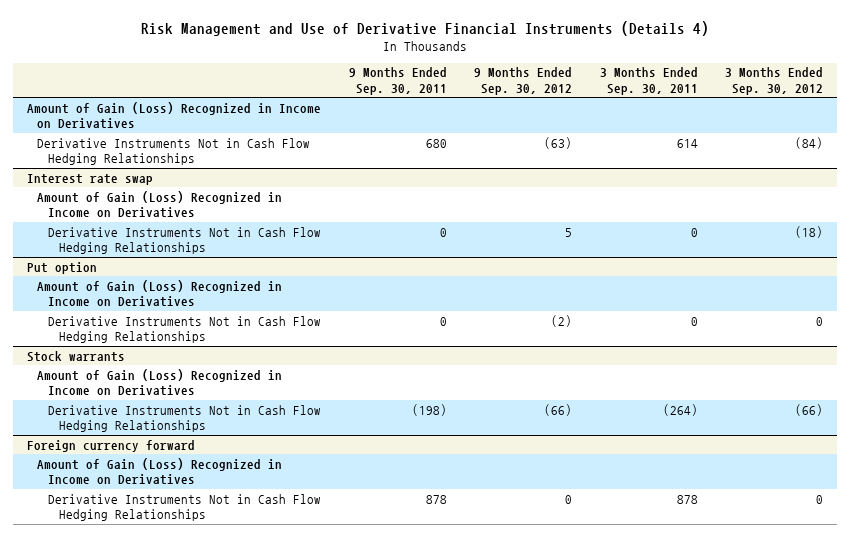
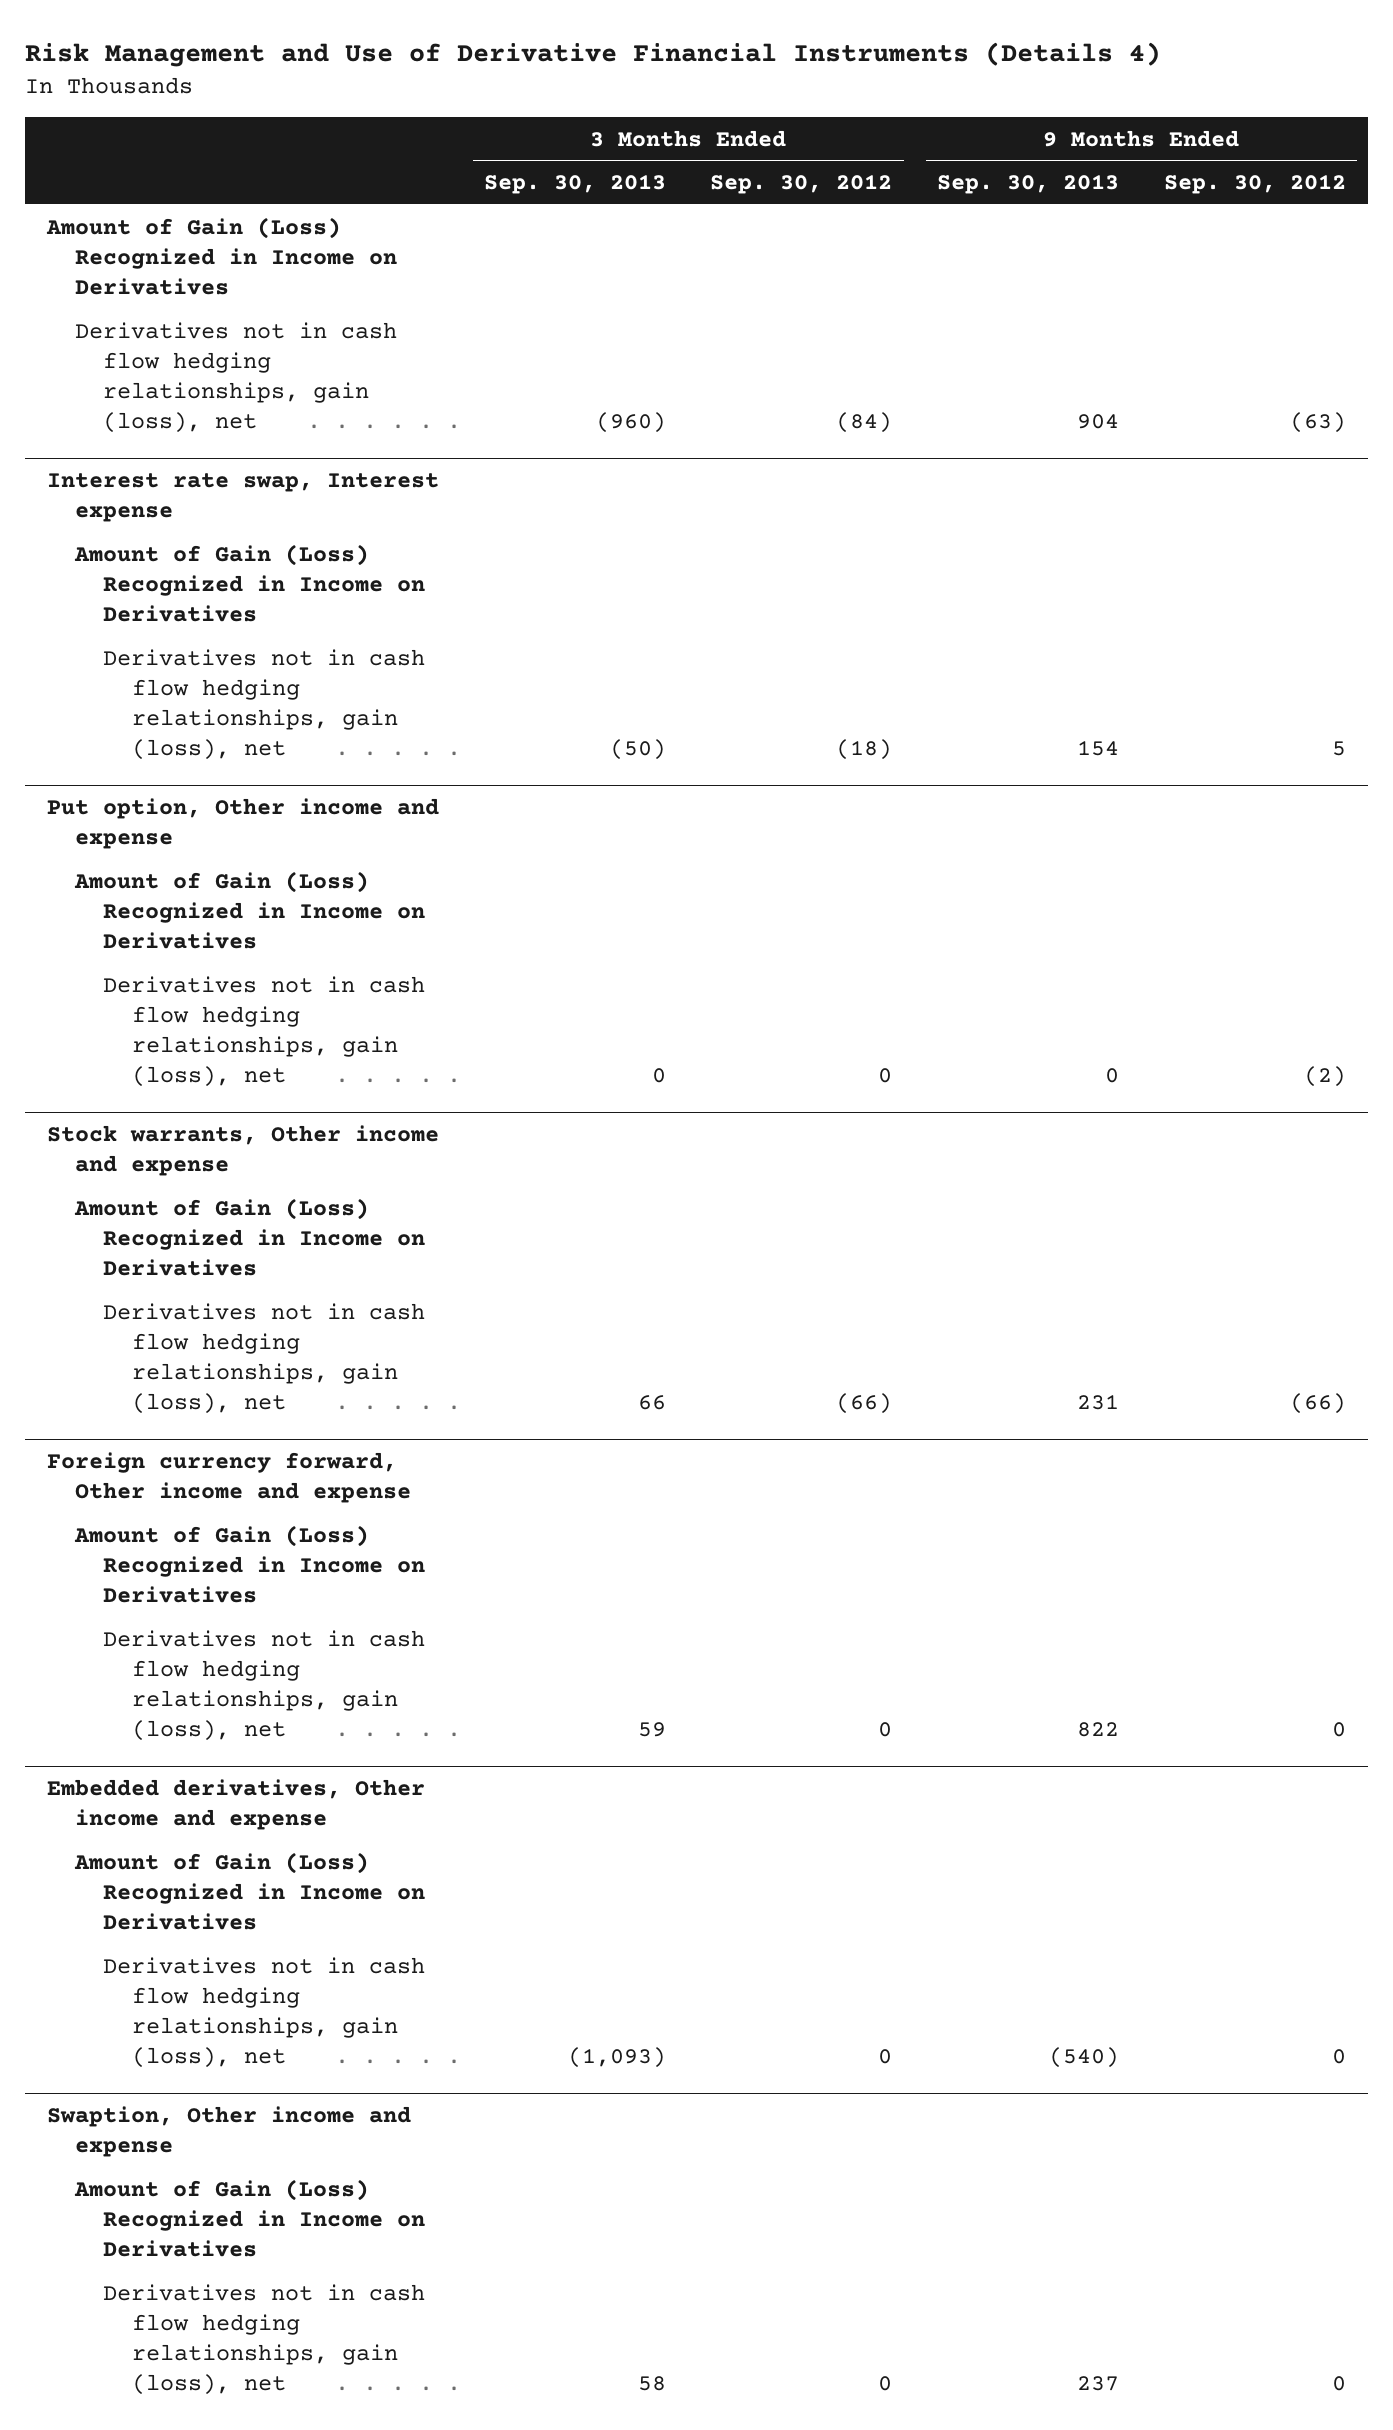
[348,67,447,95] 9 Months Ended Sep. 30, 2011 -> none
[599,67,698,95] 3 Months Ended Sep. 30, 2011 -> none
none -> [483,174,666,195] Sep. 30, 2013
none -> [936,174,1119,195] Sep. 30, 2013
[37,137,311,166] Derivative Instruments Not in Cash Flow Hedging Relationships -> [75,321,398,434] Derivatives not in cash flow hedging relationships, gain (loss), net
[26,173,153,185] Interest rate swap -> [47,472,440,522] Interest rate swap, Interest expense
[26,261,97,274] Put option -> none
[48,226,322,255] Derivative Instruments Not in Cash Flow Hedging Relationships -> [103,648,426,761] Derivatives not in cash flow hedging relationships, gain (loss), net
none -> [47,797,440,849] Put option, Other income and expense
[26,350,125,362] Stock warrants -> none
[48,315,322,344] Derivative Instruments Not in Cash Flow Hedging Relationships -> [103,975,426,1088] Derivatives not in cash flow hedging relationships, gain (loss), net
none -> [47,1124,440,1176] Stock warrants, Other income and expense
[26,439,195,452] Foreign currency forward -> none
[48,404,322,433] Derivative Instruments Not in Cash Flow Hedging Relationships -> [103,1302,426,1415] Derivatives not in cash flow hedging relationships, gain (loss), net
none -> [47,1451,412,1503] Foreign currency forward, Other income and expense
[48,493,322,522] Derivative Instruments Not in Cash Flow Hedging Relationships -> [103,1629,426,1742] Derivatives not in cash flow hedging relationships, gain (loss), net
none -> [47,1778,426,1830] Embedded derivatives, Other income and expense
none -> [74,1851,426,1930] Amount of Gain (Loss) Recognized in Income on Derivatives
none -> [103,1956,426,2069] Derivatives not in cash flow hedging relationships, gain (loss), net
none -> [47,2105,412,2157] Swaption, Other income and expense
none -> [74,2178,426,2257] Amount of Gain (Loss) Recognized in Income on Derivatives
none -> [103,2283,426,2396] Derivatives not in cash flow hedging relationships, gain (loss), net

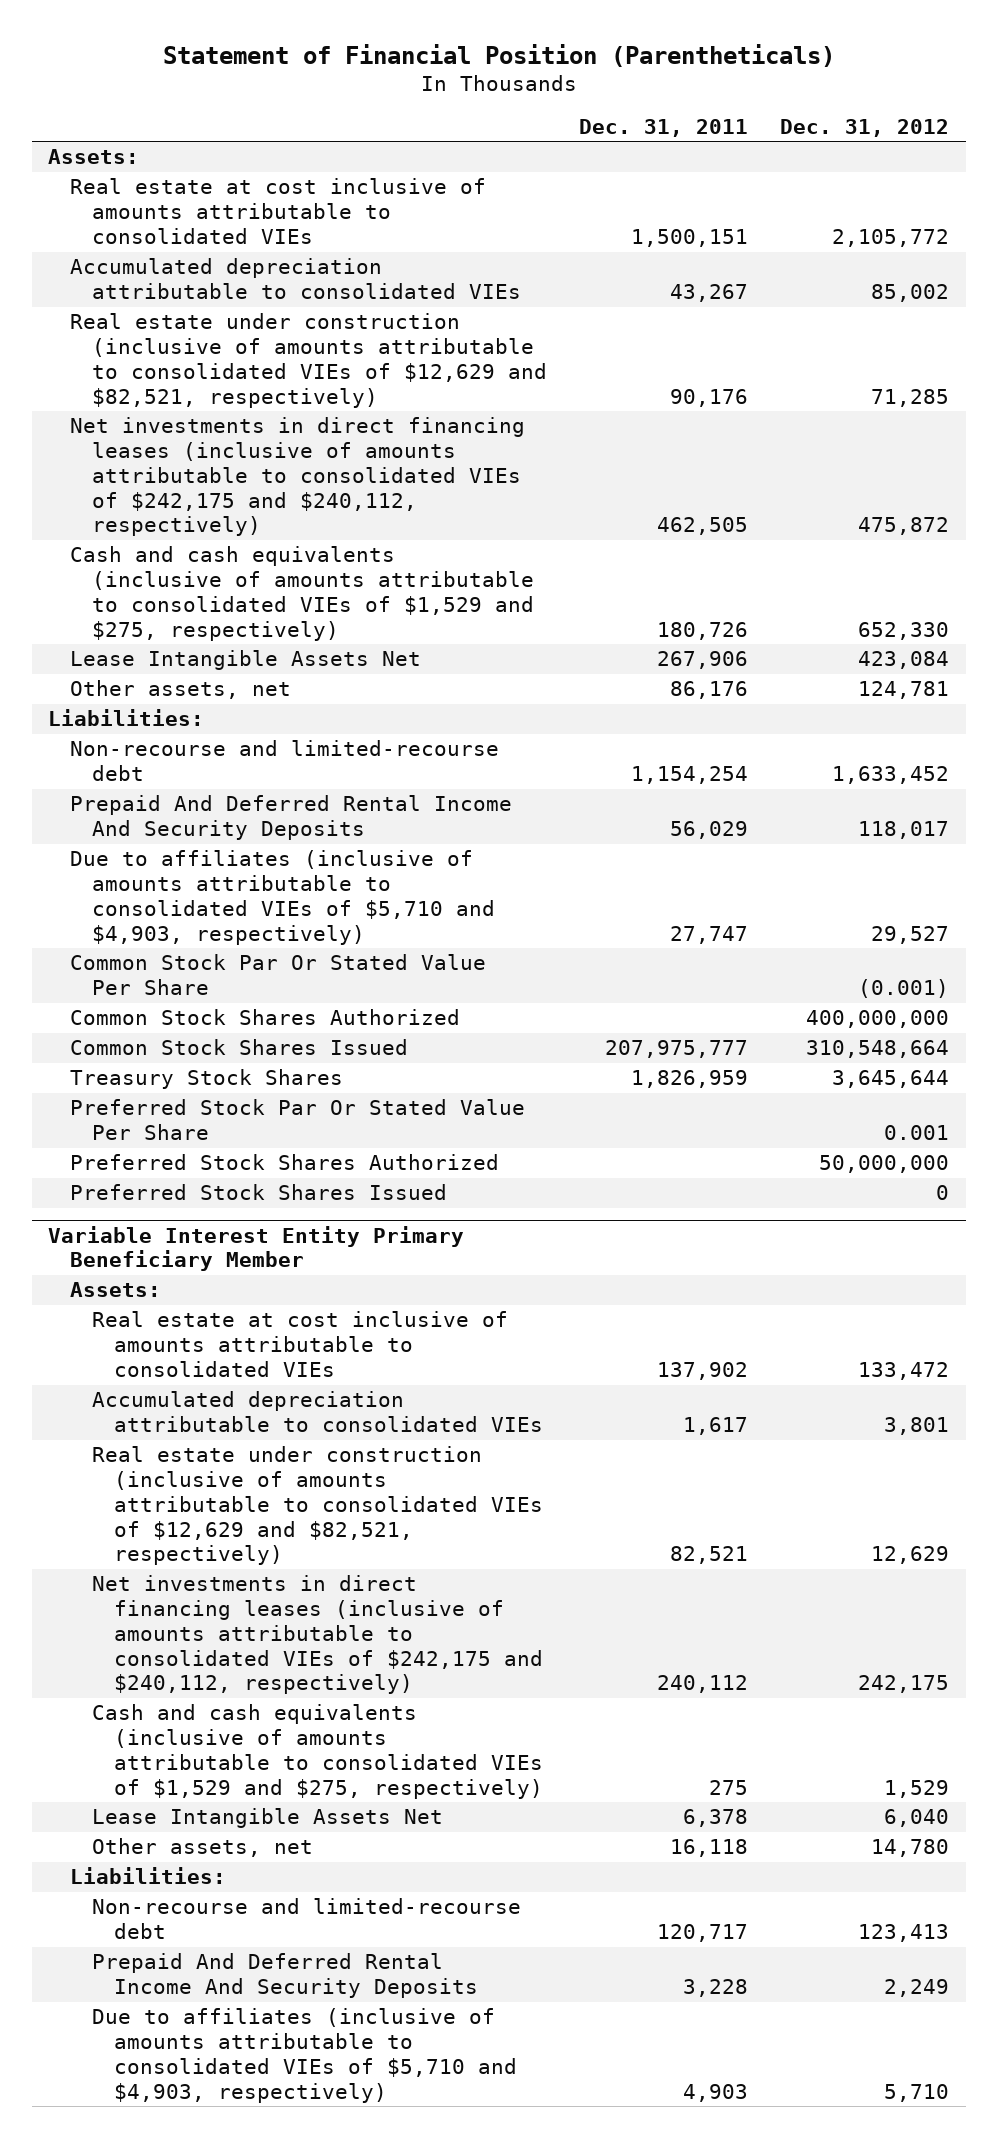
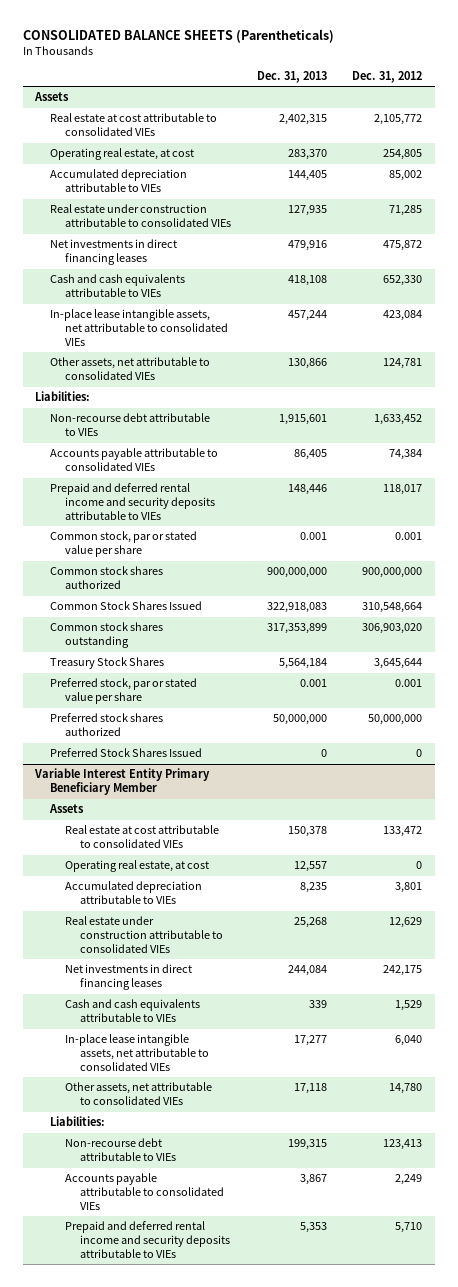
[162,43,835,67] Statement of Financial Position (Parentheticals) -> [22,28,334,43] CONSOLIDATED BALANCE SHEETS (Parentheticals)
[579,118,749,137] Dec. 31, 2011 -> none
none -> [256,70,327,83] Dec. 31, 2013
[48,149,140,165] Assets: -> [34,92,70,102] Assets
[70,178,487,244] Real estate at cost inclusive of amounts attributable to consolidated VIEs -> [50,113,218,137] Real estate at cost attributable to consolidated VIEs
none -> [50,148,195,161] Operating real estate, at cost
[70,258,521,300] Accumulated depreciation attributable to consolidated VIEs -> [50,169,188,193] Accumulated depreciation attributable to VIEs
[70,313,547,408] Real estate under construction (inclusive of amounts attributable to consolidated VIEs of $12,629 and $82,521, respectively) -> [50,204,232,228] Real estate under construction attributable to consolidated VIEs
[70,417,526,537] Net investments in direct financing leases (inclusive of amounts attributable to consolidated VIEs of $242,175 and $240,112, respectively) -> [50,239,178,266] Net investments in direct financing leases
[70,546,534,641] Cash and cash equivalents (inclusive of amounts attributable to consolidated VIEs of $1,529 and $275, respectively) -> [50,274,186,298] Cash and cash equivalents attributable to VIEs
[70,650,422,671] Lease Intangible Assets Net -> [50,309,229,347] In-place lease intangible assets, net attributable to consolidated VIEs
[70,680,292,700] Other assets, net -> [50,357,211,381] Other assets, net attributable to consolidated VIEs
[70,850,495,945] Due to affiliates (inclusive of amounts attributable to consolidated VIEs of $5,710 and $4,903, respectively) -> none
[70,740,500,782] Non-recourse and limited-recourse debt -> [50,413,211,437] Non-recourse debt attributable to VIEs
none -> [50,448,219,472] Accounts payable attributable to consolidated VIEs
[70,795,513,841] Prepaid And Deferred Rental Income And Security Deposits -> [50,483,216,521] Prepaid and deferred rental income and security deposits attributable to VIEs
[70,954,487,996] Common Stock Par Or Stated Value Per Share -> [50,531,198,558] Common stock, par or stated value per share
[858,979,950,999] (0.001) -> [395,532,423,541] 0.001
[70,1009,461,1026] Common Stock Shares Authorized -> [50,566,164,590] Common stock shares authorized
[806,1010,950,1029] 400,000,000 -> [362,567,423,579] 900,000,000
none -> [50,622,164,649] Common stock shares outstanding
[70,1099,526,1141] Preferred Stock Par Or Stated Value Per Share -> [50,678,198,705] Preferred stock, par or stated value per share
[70,1154,500,1171] Preferred Stock Shares Authorized -> [50,713,164,737] Preferred stock shares authorized
[91,1808,443,1829] Lease Intangible Assets Net -> none
[70,1282,162,1298] Assets: -> [49,804,85,814] Assets
[91,1311,508,1377] Real estate at cost inclusive of amounts attributable to consolidated VIEs -> [65,825,220,849] Real estate at cost attributable to consolidated VIEs
none -> [65,860,210,873] Operating real estate, at cost
[91,1391,543,1433] Accumulated depreciation attributable to consolidated VIEs -> [65,881,203,905] Accumulated depreciation attributable to VIEs
[91,1446,543,1566] Real estate under construction (inclusive of amounts attributable to consolidated VIEs of $12,629 and $82,521, respectively) -> [65,916,224,954] Real estate under construction attributable to consolidated VIEs
[91,1575,543,1695] Net investments in direct financing leases (inclusive of amounts attributable to consolidated VIEs of $242,175 and $240,112, respectively) -> [65,964,193,991] Net investments in direct financing leases
[91,1704,543,1799] Cash and cash equivalents (inclusive of amounts attributable to consolidated VIEs of $1,529 and $275, respectively) -> [65,999,201,1023] Cash and cash equivalents attributable to VIEs
none -> [65,1034,210,1072] In-place lease intangible assets, net attributable to consolidated VIEs
[91,1838,313,1858] Other assets, net -> [65,1082,213,1106] Other assets, net attributable to consolidated VIEs
[91,2008,517,2103] Due to affiliates (inclusive of amounts attributable to consolidated VIEs of $5,710 and $4,903, respectively) -> none
[91,1898,521,1940] Non-recourse and limited-recourse debt -> [65,1138,177,1162] Non-recourse debt attributable to VIEs
none -> [65,1173,225,1211] Accounts payable attributable to consolidated VIEs
[91,1953,478,1999] Prepaid And Deferred Rental Income And Security Deposits -> [65,1221,231,1259] Prepaid and deferred rental income and security deposits attributable to VIEs
[884,1979,950,1998] 2,249 -> [395,1222,423,1234] 5,710

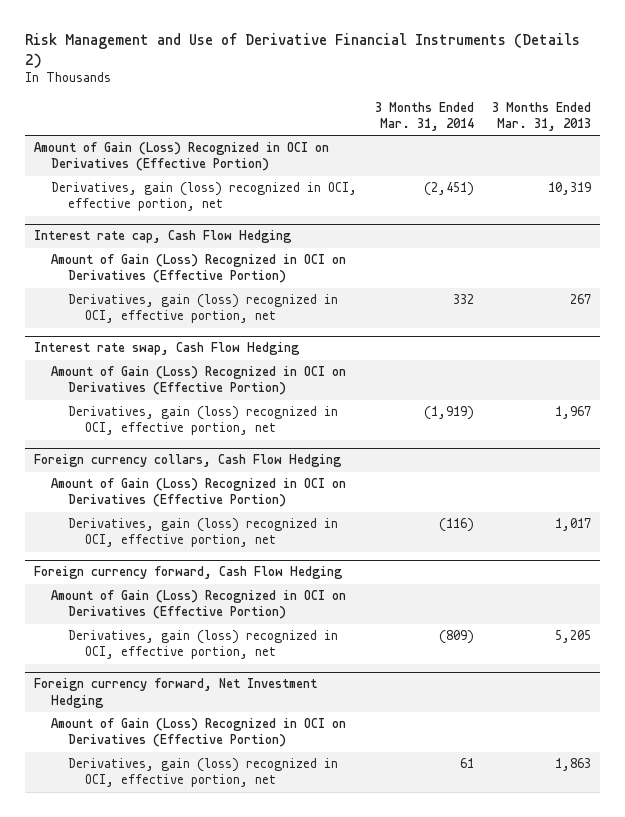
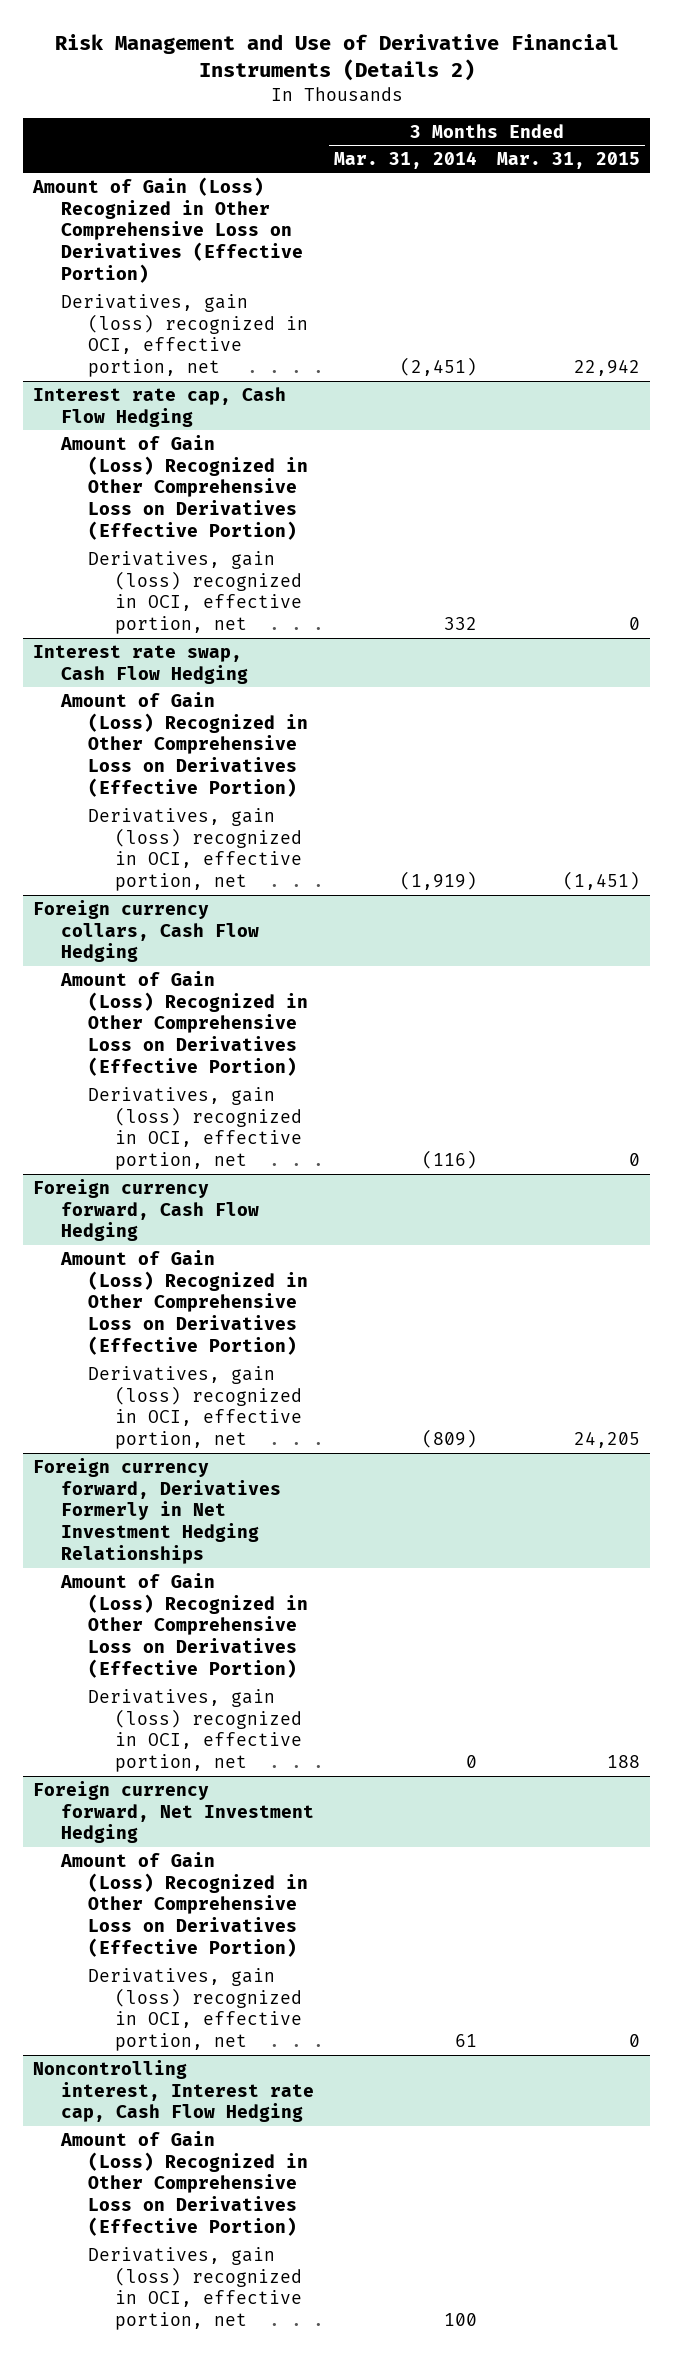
[491,101,591,131] 3 Months Ended Mar. 31, 2013 -> none
none -> [496,151,640,169] Mar. 31, 2015
[34,142,330,172] Amount of Gain (Loss) Recognized in OCI on Derivatives (Effective Portion) -> [32,176,303,284] Amount of Gain (Loss) Recognized in Other Comprehensive Loss on Derivatives (Effective Portion)
[51,254,347,284] Amount of Gain (Loss) Recognized in OCI on Derivatives (Effective Portion) -> [59,434,308,541] Amount of Gain (Loss) Recognized in Other Comprehensive Loss on Derivatives (Effective Portion)
[51,366,347,396] Amount of Gain (Loss) Recognized in OCI on Derivatives (Effective Portion) -> [59,691,308,798] Amount of Gain (Loss) Recognized in Other Comprehensive Loss on Derivatives (Effective Portion)
[51,478,347,508] Amount of Gain (Loss) Recognized in OCI on Derivatives (Effective Portion) -> [59,970,308,1077] Amount of Gain (Loss) Recognized in Other Comprehensive Loss on Derivatives (Effective Portion)
[51,590,347,620] Amount of Gain (Loss) Recognized in OCI on Derivatives (Effective Portion) -> [59,1249,308,1356] Amount of Gain (Loss) Recognized in Other Comprehensive Loss on Derivatives (Effective Portion)
none -> [33,1457,281,1565] Foreign currency forward, Derivatives Formerly in Net Investment Hedging Relationships
none -> [59,1572,308,1679] Amount of Gain (Loss) Recognized in Other Comprehensive Loss on Derivatives (Effective Portion)
none -> [87,1688,302,1773] Derivatives, gain (loss) recognized in OCI, effective portion, net
[51,718,347,748] Amount of Gain (Loss) Recognized in OCI on Derivatives (Effective Portion) -> [59,1851,308,1958] Amount of Gain (Loss) Recognized in Other Comprehensive Loss on Derivatives (Effective Portion)
none -> [33,2059,314,2123] Noncontrolling interest, Interest rate cap, Cash Flow Hedging
none -> [59,2130,308,2237] Amount of Gain (Loss) Recognized in Other Comprehensive Loss on Derivatives (Effective Portion)
none -> [87,2246,302,2331] Derivatives, gain (loss) recognized in OCI, effective portion, net

